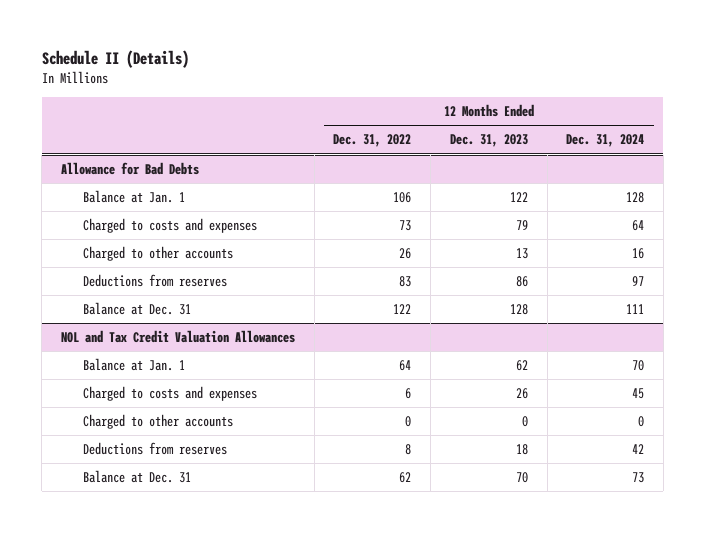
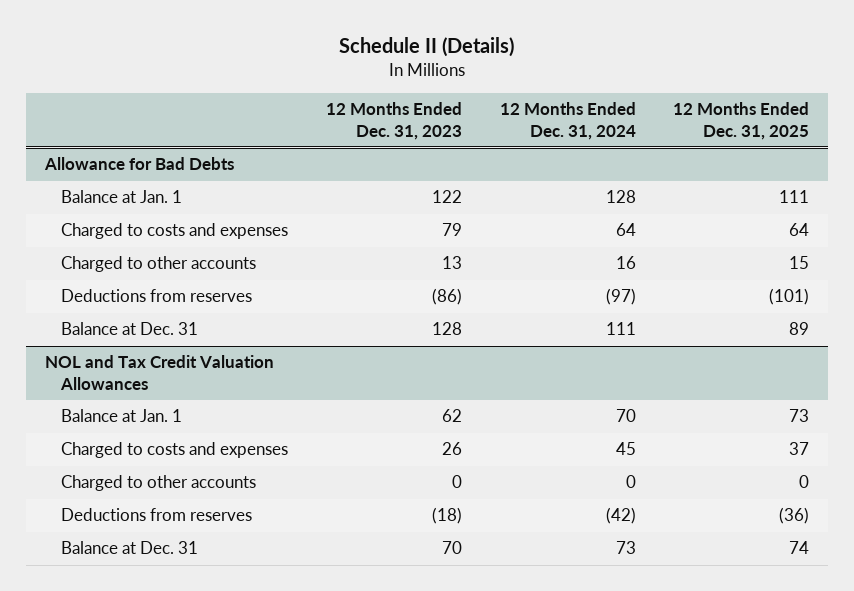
[333,134,412,148] Dec. 31, 2022 -> none
none -> [673,102,810,140] 12 Months Ended Dec. 31, 2025
[515,276,528,288] 86 -> [431,288,462,306] (86)
[632,276,645,287] 97 -> [605,288,636,306] (97)
[515,444,528,456] 18 -> [431,507,462,525] (18)
[632,444,645,455] 42 -> [605,507,636,525] (42)

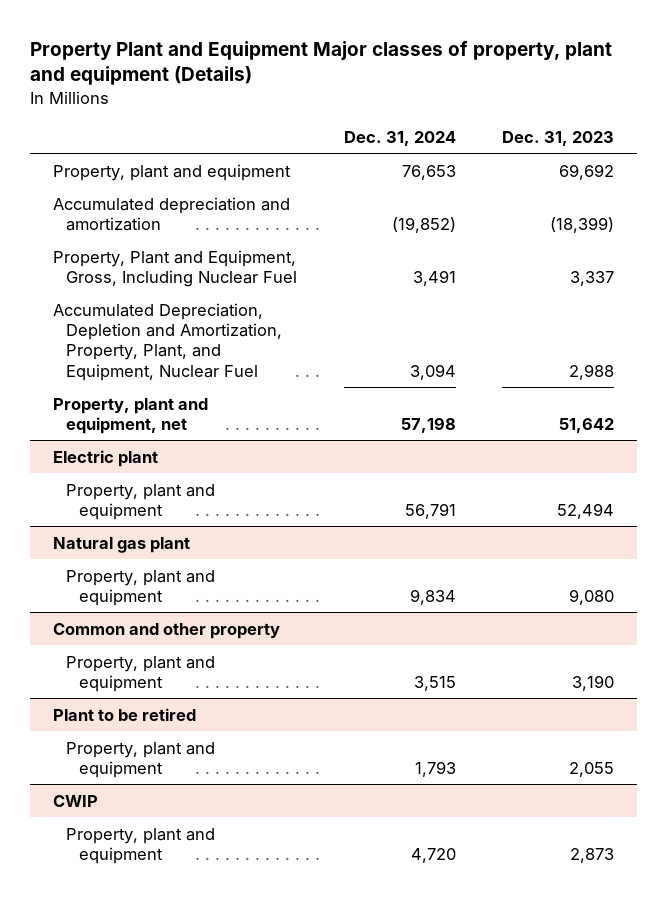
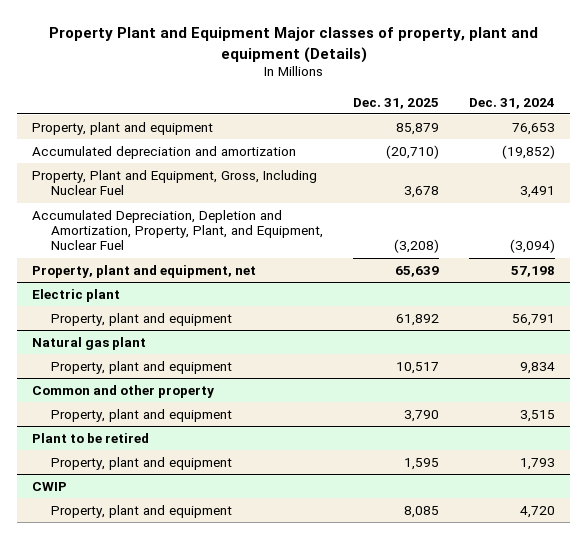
[501,130,614,146] Dec. 31, 2023 -> none
none -> [352,97,439,109] Dec. 31, 2025
[409,363,456,380] 3,094 -> [509,239,555,254] (3,094)

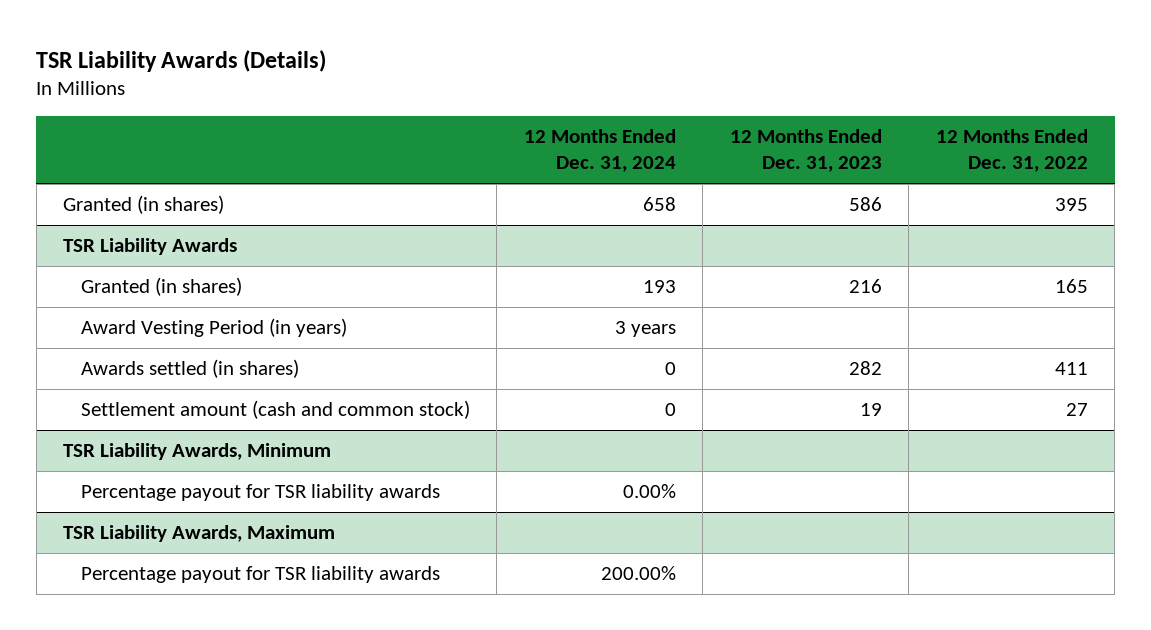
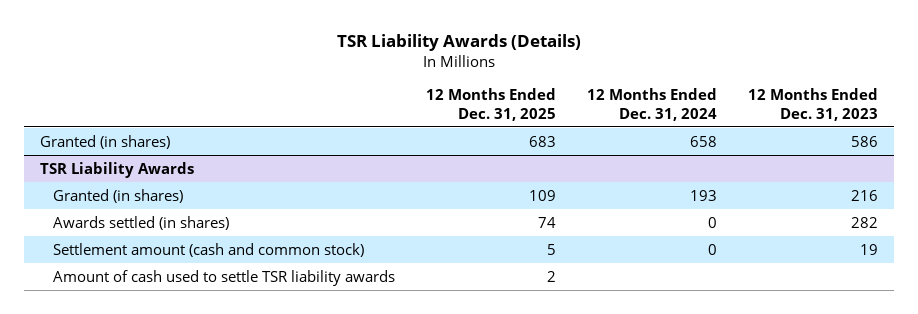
[935,128,1088,173] 12 Months Ended Dec. 31, 2022 -> none
none -> [426,88,557,121] 12 Months Ended Dec. 31, 2025
[80,318,347,338] Award Vesting Period (in years) -> none
[63,443,332,461] TSR Liability Awards, Minimum -> none
[80,484,440,502] Percentage payout for TSR liability awards -> none
[63,525,336,543] TSR Liability Awards, Maximum -> none
[80,566,440,584] Percentage payout for TSR liability awards -> none
none -> [53,269,396,286] Amount of cash used to settle TSR liability awards

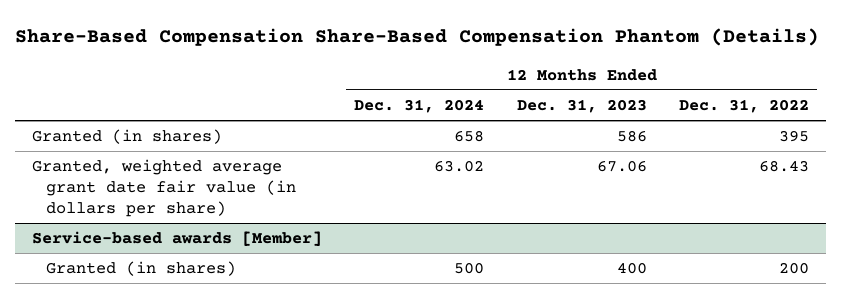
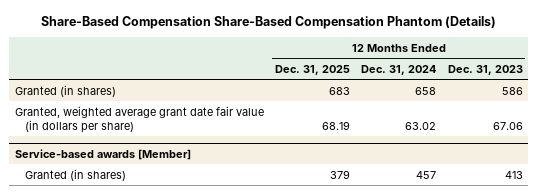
[679,98,810,113] Dec. 31, 2022 -> none
none -> [275,64,351,75] Dec. 31, 2025
[454,262,485,275] 500 -> [416,170,437,179] 457
[616,262,647,275] 400 -> [504,170,523,179] 413

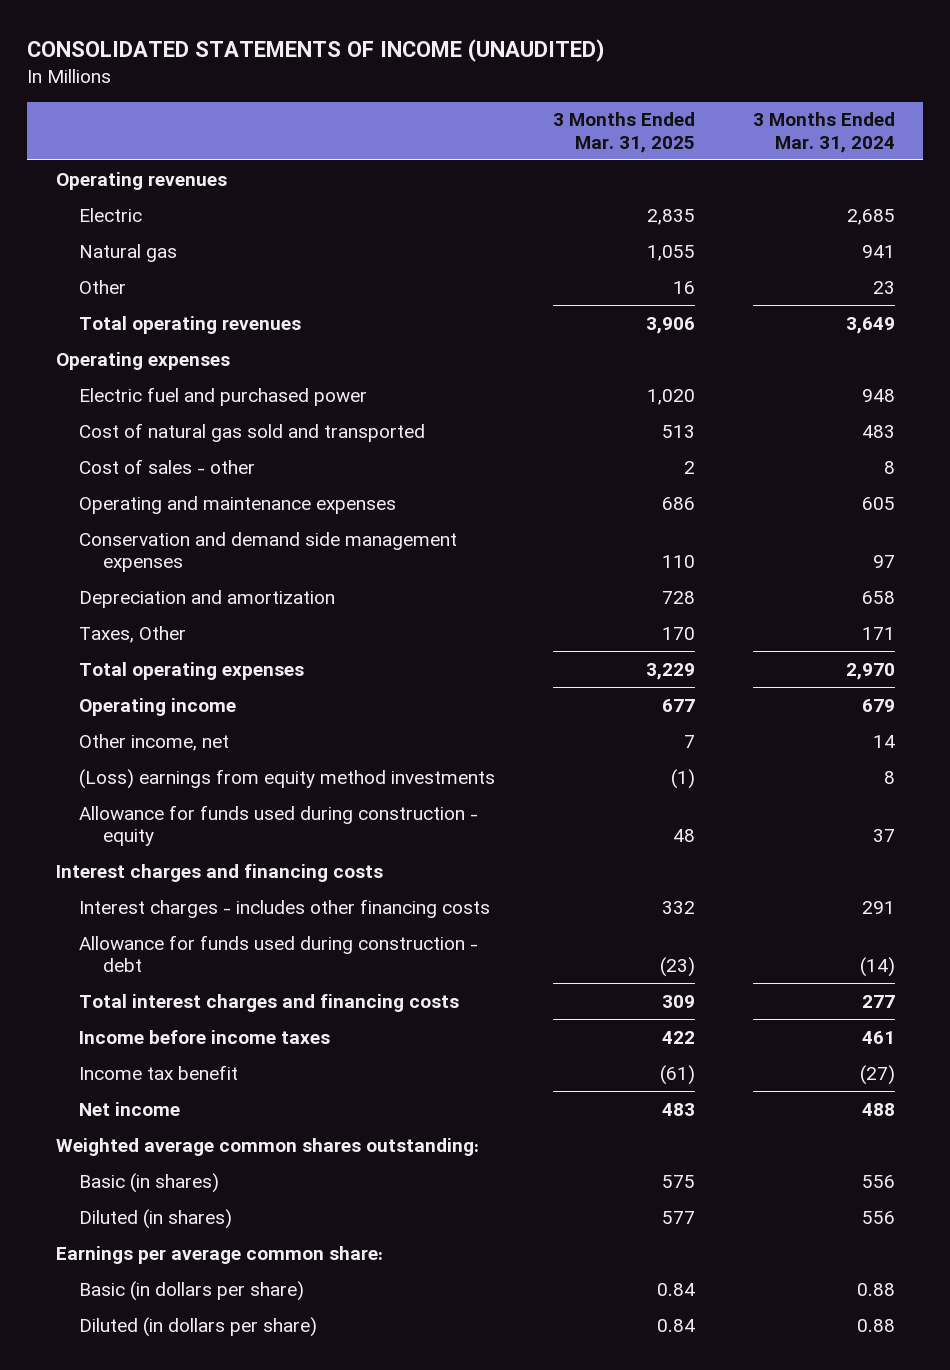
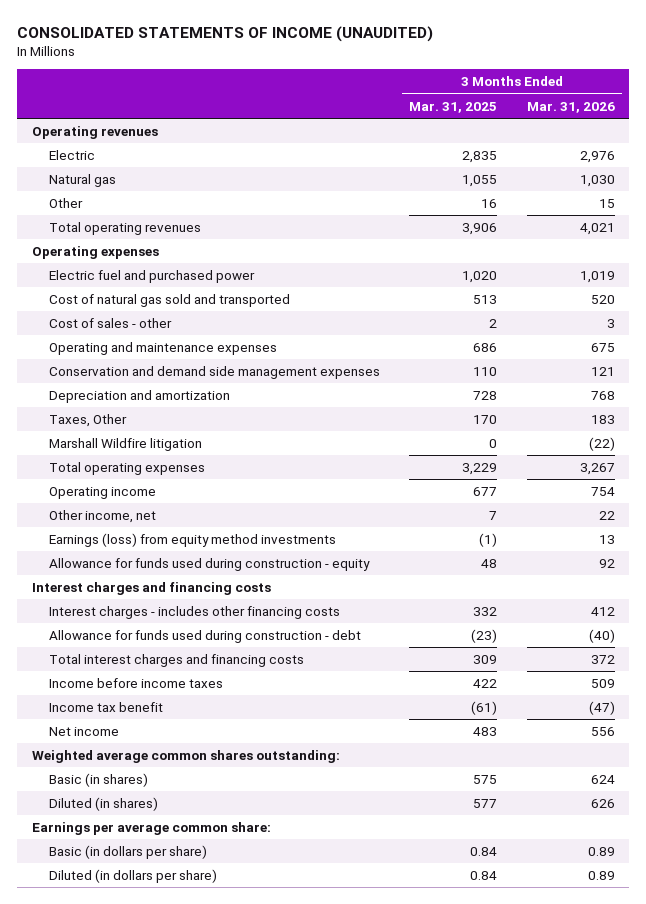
[752,112,895,153] 3 Months Ended Mar. 31, 2024 -> none
none -> [526,101,615,113] Mar. 31, 2026
none -> [48,438,202,452] Marshall Wildfire litigation
[79,768,496,789] (Loss) earnings from equity method investments -> [48,533,336,548] Earnings (loss) from equity method investments

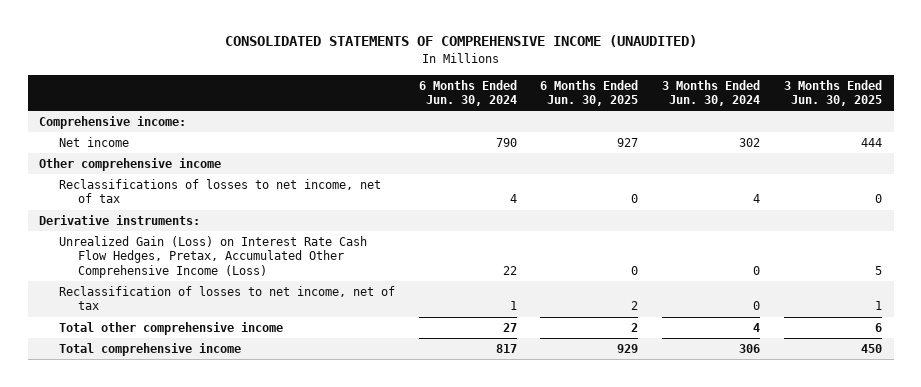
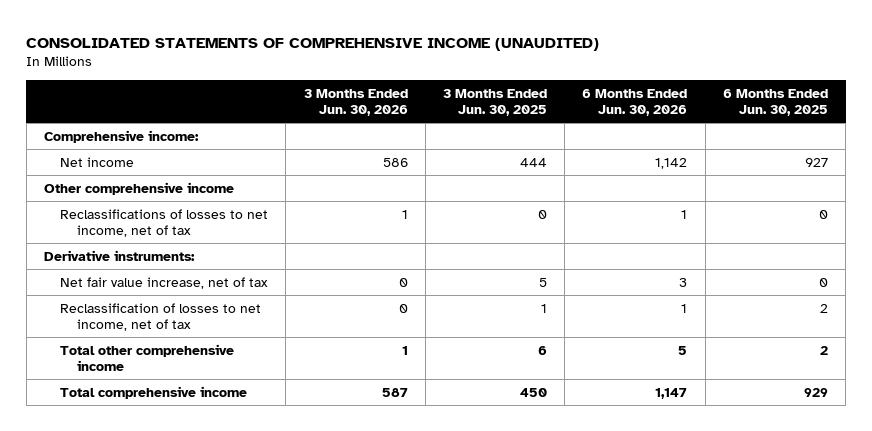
[418,79,517,107] 6 Months Ended Jun. 30, 2024 -> none
[662,79,761,107] 3 Months Ended Jun. 30, 2024 -> none
none -> [303,88,408,117] 3 Months Ended Jun. 30, 2026
none -> [582,88,688,117] 6 Months Ended Jun. 30, 2026
[58,235,367,278] Unrealized Gain (Loss) on Interest Rate Cash Flow Hedges, Pretax, Accumulated Other Comprehensive Income (Loss) -> [60,276,269,289] Net fair value increase, net of tax

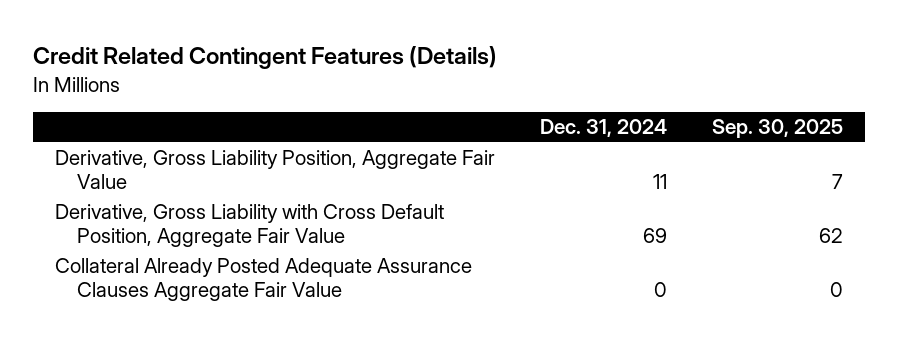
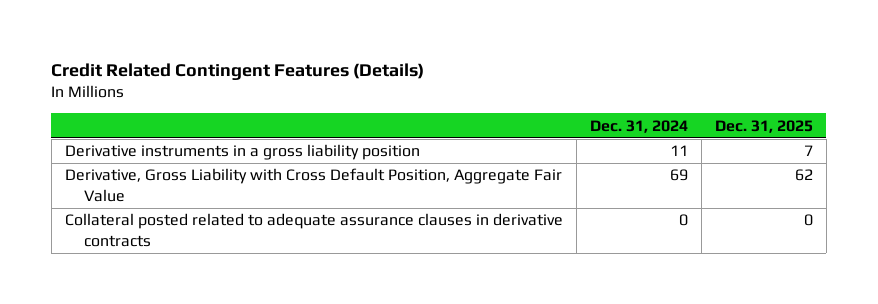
[711,119,843,139] Sep. 30, 2025 -> none
none -> [714,119,813,133] Dec. 31, 2025
[55,150,496,190] Derivative, Gross Liability Position, Aggregate Fair Value -> [64,144,420,161] Derivative instruments in a gross liability position
[55,258,473,302] Collateral Already Posted Adequate Assurance Clauses Aggregate Fair Value -> [64,213,563,247] Collateral posted related to adequate assurance clauses in derivative contracts

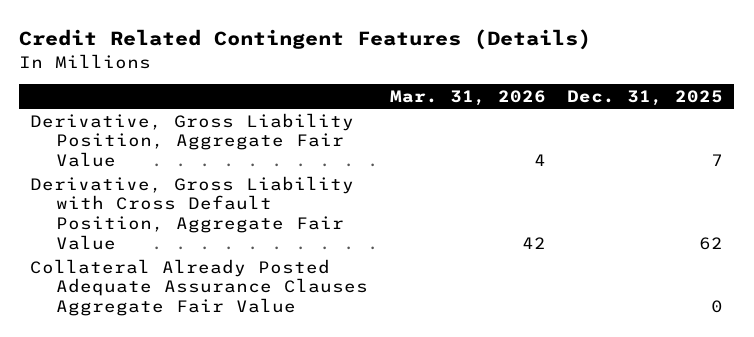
[589,119,688,133] Dec. 31, 2024 -> none
none -> [389,90,546,107] Mar. 31, 2026
[64,144,420,161] Derivative instruments in a gross liability position -> [30,112,355,168] Derivative, Gross Liability Position, Aggregate Fair Value
[64,213,563,247] Collateral posted related to adequate assurance clauses in derivative contracts -> [30,258,368,317] Collateral Already Posted Adequate Assurance Clauses Aggregate Fair Value

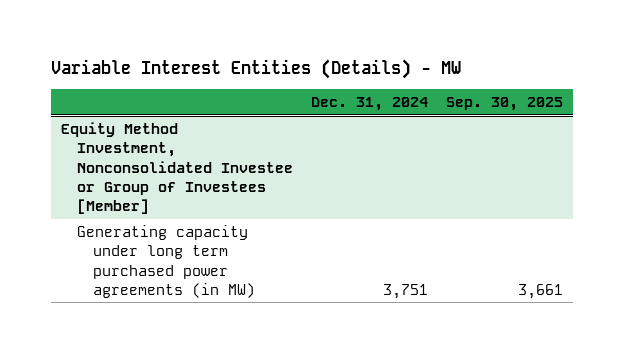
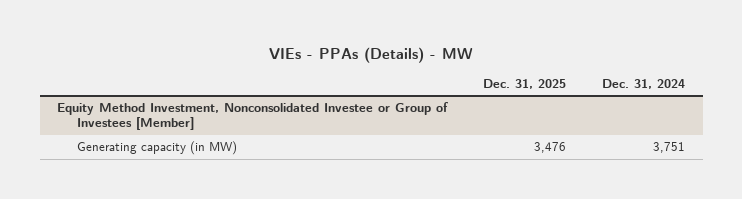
[51,59,462,80] Variable Interest Entities (Details) - MW -> [269,47,474,64] VIEs - PPAs (Details) - MW
[446,97,564,112] Sep. 30, 2025 -> none
none -> [483,78,567,89] Dec. 31, 2025
[76,224,255,298] Generating capacity under long term purchased power agreements (in MW) -> [77,141,238,156] Generating capacity (in MW)

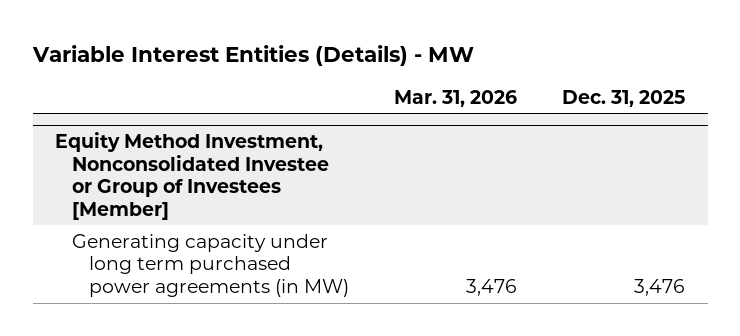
[269,47,474,64] VIEs - PPAs (Details) - MW -> [31,44,474,66] Variable Interest Entities (Details) - MW
[601,78,685,89] Dec. 31, 2024 -> none
none -> [394,89,518,107] Mar. 31, 2026
[77,141,238,156] Generating capacity (in MW) -> [72,234,350,297] Generating capacity under long term purchased power agreements (in MW)

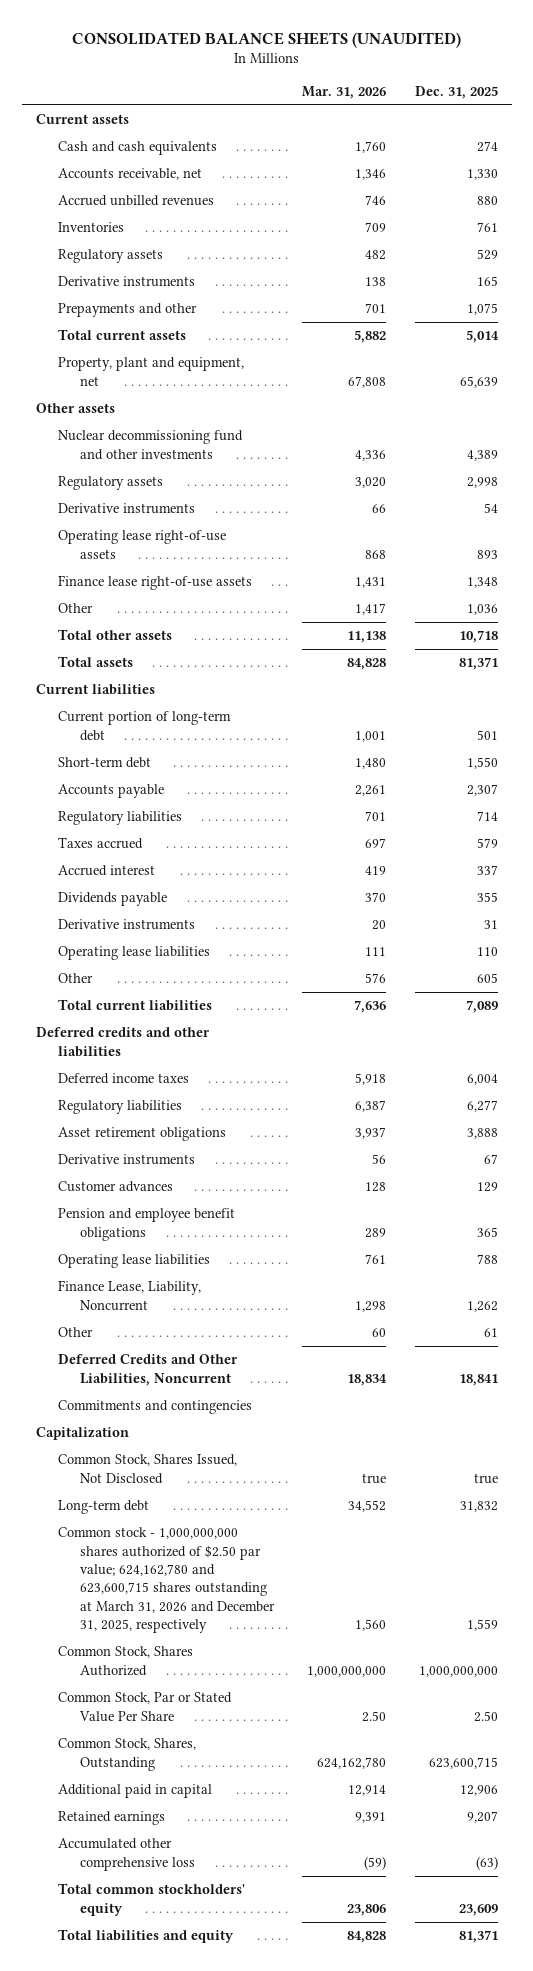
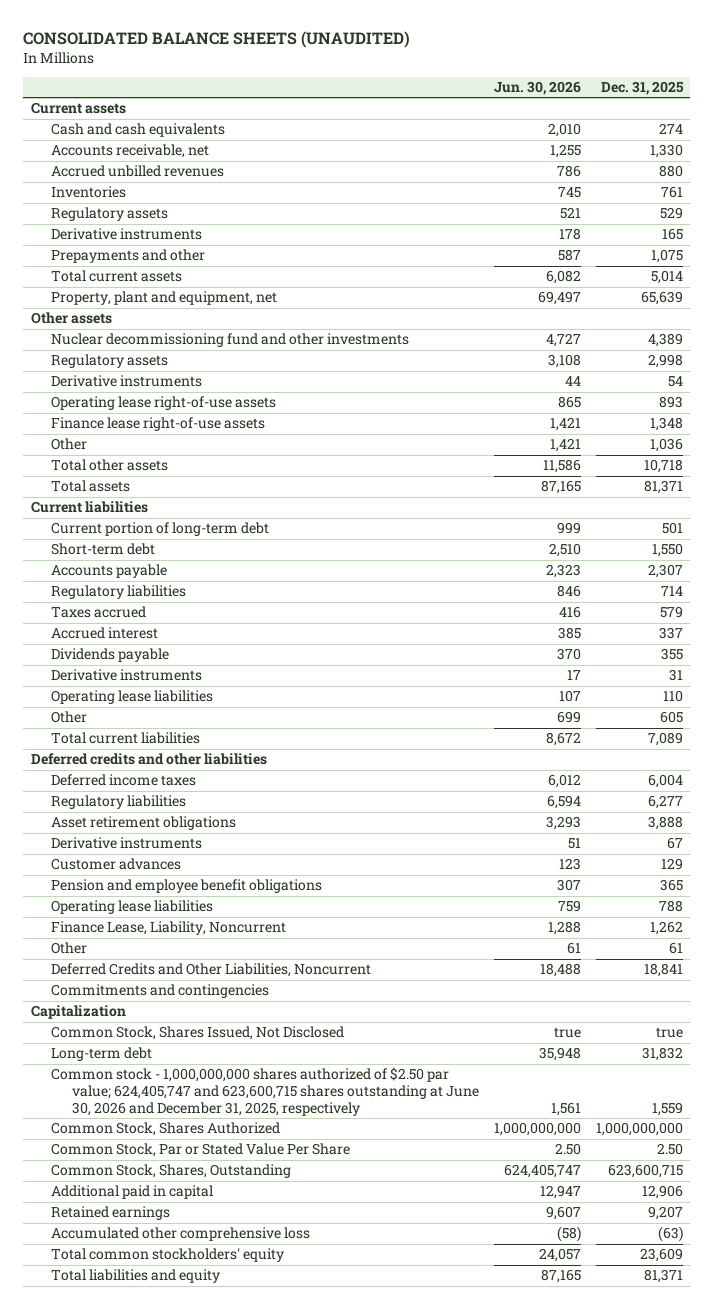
[302,85,387,99] Mar. 31, 2026 -> none
none -> [494,81,582,96] Jun. 30, 2026
[57,1527,275,1634] Common stock - 1,000,000,000 shares authorized of $2.50 par value; 624,162,780 and 623,600,715 shares outstanding at March 31, 2026 and December 31, 2025, respectively -> [51,1067,480,1116] Common stock - 1,000,000,000 shares authorized of $2.50 par value; 624,405,747 and 623,600,715 shares outstanding at June 30, 2026 and December 31, 2025, respectively

